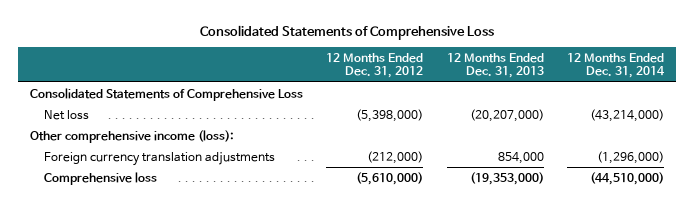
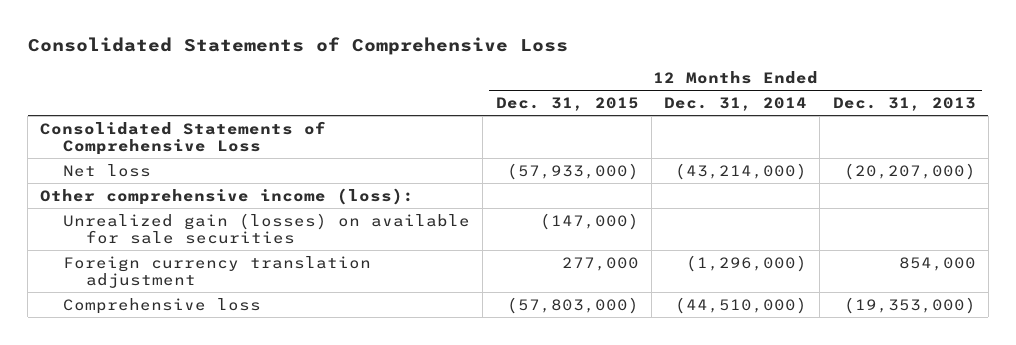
[326,52,424,79] 12 Months Ended Dec. 31, 2012 -> none
none -> [495,97,639,112] Dec. 31, 2015
none -> [63,212,471,244] Unrealized gain (losses) on available for sale securities
[44,151,276,166] Foreign currency translation adjustments -> [63,255,372,288] Foreign currency translation adjustment

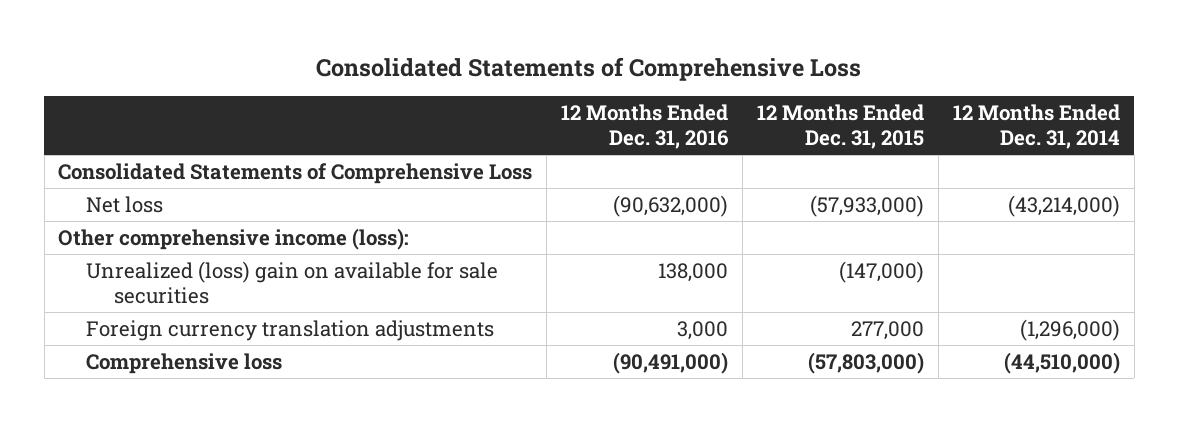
[832,97,976,112] Dec. 31, 2013 -> none
none -> [561,104,730,150] 12 Months Ended Dec. 31, 2016
[63,212,471,244] Unrealized gain (losses) on available for sale securities -> [86,260,499,305] Unrealized (loss) gain on available for sale securities
[63,255,372,288] Foreign currency translation adjustment -> [86,319,495,341] Foreign currency translation adjustments

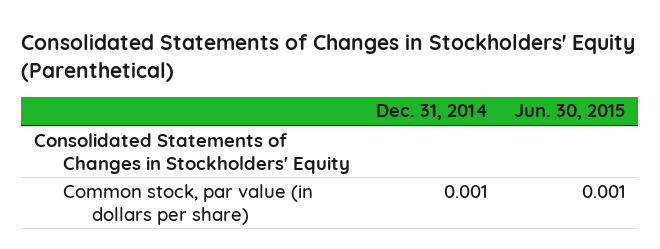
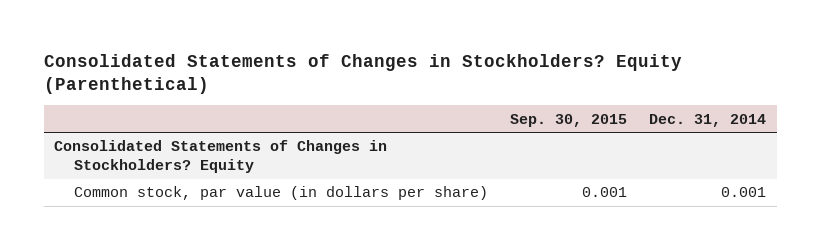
[21,33,636,83] Consolidated Statements of Changes in Stockholders' Equity (Parenthetical) -> [43,53,682,95] Consolidated Statements of Changes in Stockholders? Equity (Parenthetical)
[513,104,626,121] Jun. 30, 2015 -> none
none -> [510,113,628,127] Sep. 30, 2015
[34,132,351,174] Consolidated Statements of Changes in Stockholders' Equity -> [54,140,388,174] Consolidated Statements of Changes in Stockholders? Equity

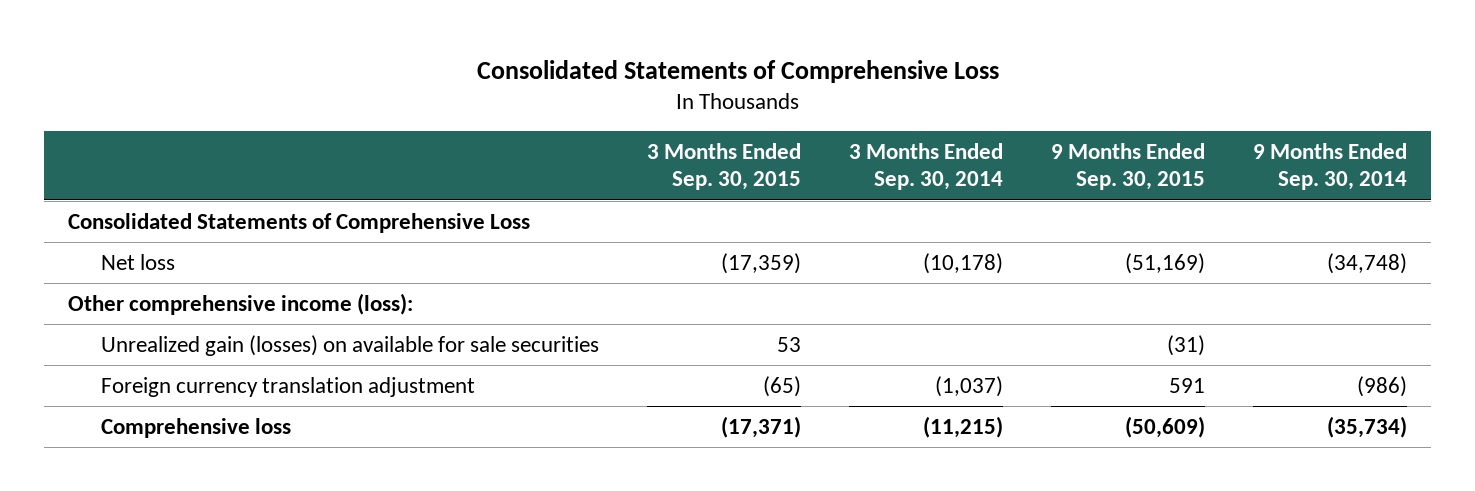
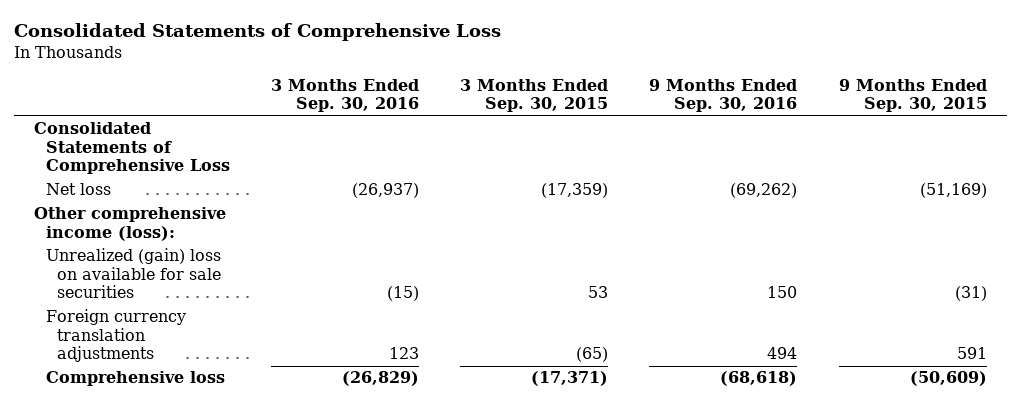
[848,143,1003,191] 3 Months Ended Sep. 30, 2014 -> none
[1253,143,1408,191] 9 Months Ended Sep. 30, 2014 -> none
none -> [270,78,419,113] 3 Months Ended Sep. 30, 2016
none -> [649,78,798,113] 9 Months Ended Sep. 30, 2016
[100,334,599,356] Unrealized gain (losses) on available for sale securities -> [45,248,222,299] Unrealized (gain) loss on available for sale securities
[100,376,475,397] Foreign currency translation adjustment -> [45,309,186,363] Foreign currency translation adjustments

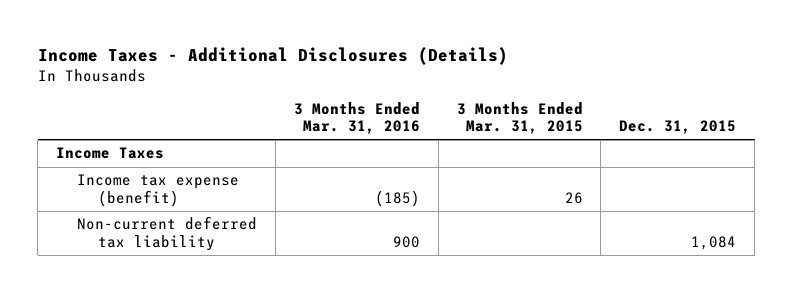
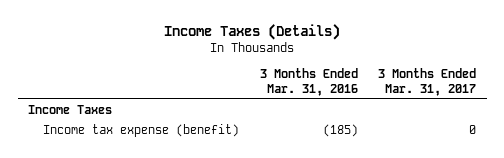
[37,46,508,65] Income Taxes - Additional Disclosures (Details) -> [164,24,341,41] Income Taxes (Details)
[456,101,583,135] 3 Months Ended Mar. 31, 2015 -> none
[619,120,737,135] Dec. 31, 2015 -> none
none -> [378,68,477,97] 3 Months Ended Mar. 31, 2017
[76,216,257,252] Non-current deferred tax liability -> none

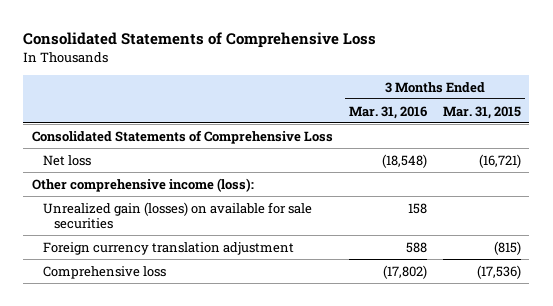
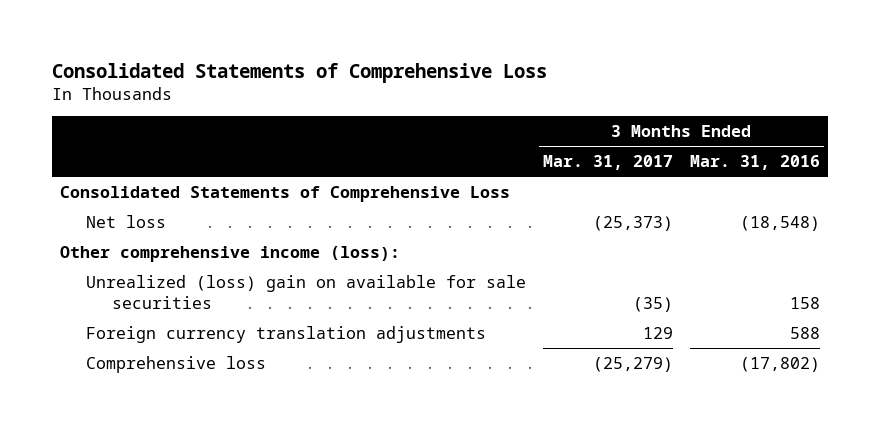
[443,105,522,119] Mar. 31, 2015 -> none
none -> [543,155,674,171] Mar. 31, 2017
[42,201,312,230] Unrealized gain (losses) on available for sale securities -> [86,274,527,309] Unrealized (loss) gain on available for sale securities
[42,241,294,255] Foreign currency translation adjustment -> [86,325,487,343] Foreign currency translation adjustments

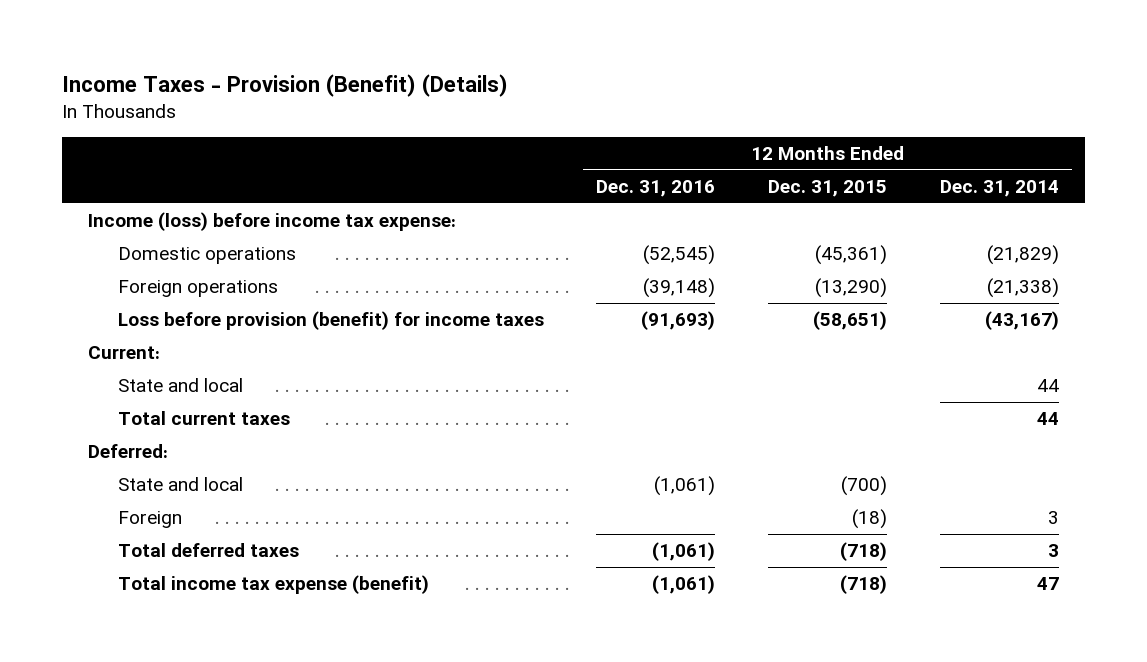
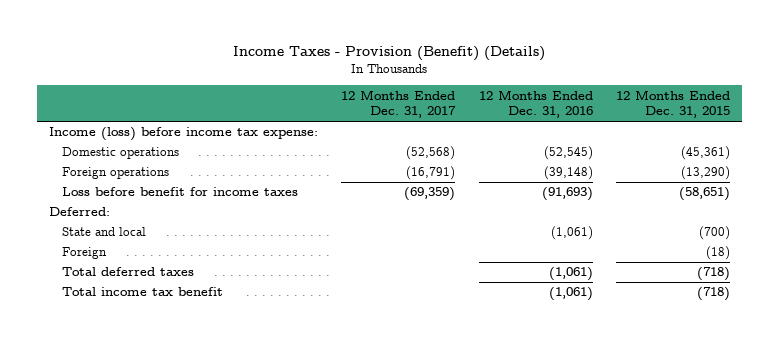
[940,179,1060,197] Dec. 31, 2014 -> none
none -> [341,89,457,119] 12 Months Ended Dec. 31, 2017
[88,346,161,360] Current: -> none
[117,378,243,393] State and local -> none
[117,411,290,426] Total current taxes -> none
[117,311,544,331] Loss before provision (benefit) for income taxes -> [62,187,299,197] Loss before benefit for income taxes
[117,575,429,595] Total income tax expense (benefit) -> [62,287,224,297] Total income tax benefit

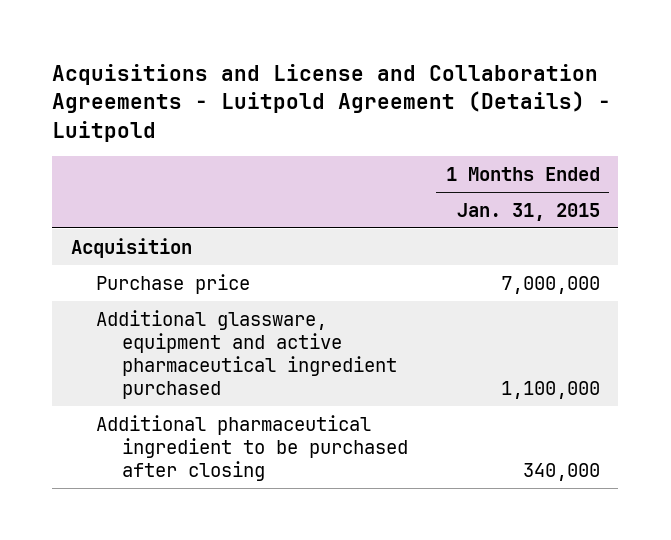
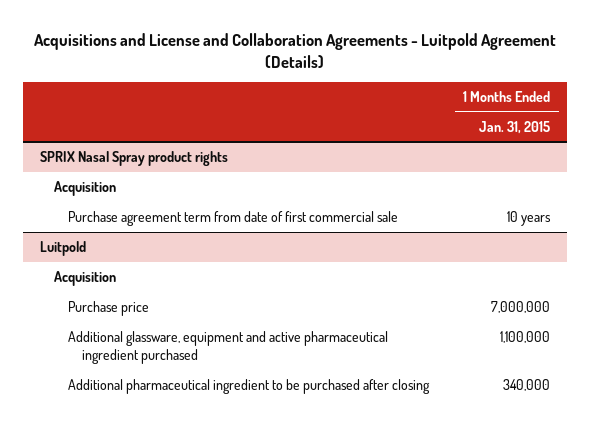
[52,63,612,142] Acquisitions and License and Collaboration Agreements - Luitpold Agreement (Details) - Luitpold -> [34,32,557,68] Acquisitions and License and Collaboration Agreements - Luitpold Agreement (Details)
none -> [40,151,229,167] SPRIX Nasal Spray product rights
none -> [68,211,399,227] Purchase agreement term from date of first commercial sale
none -> [40,241,87,257] Luitpold
none -> [54,271,117,287] Acquisition

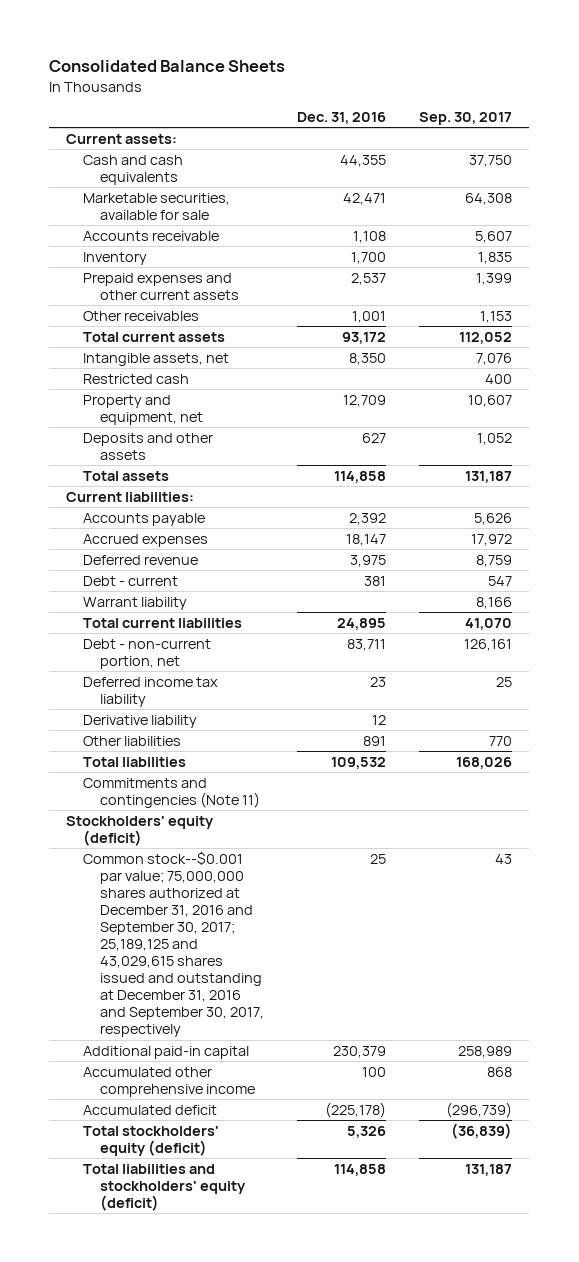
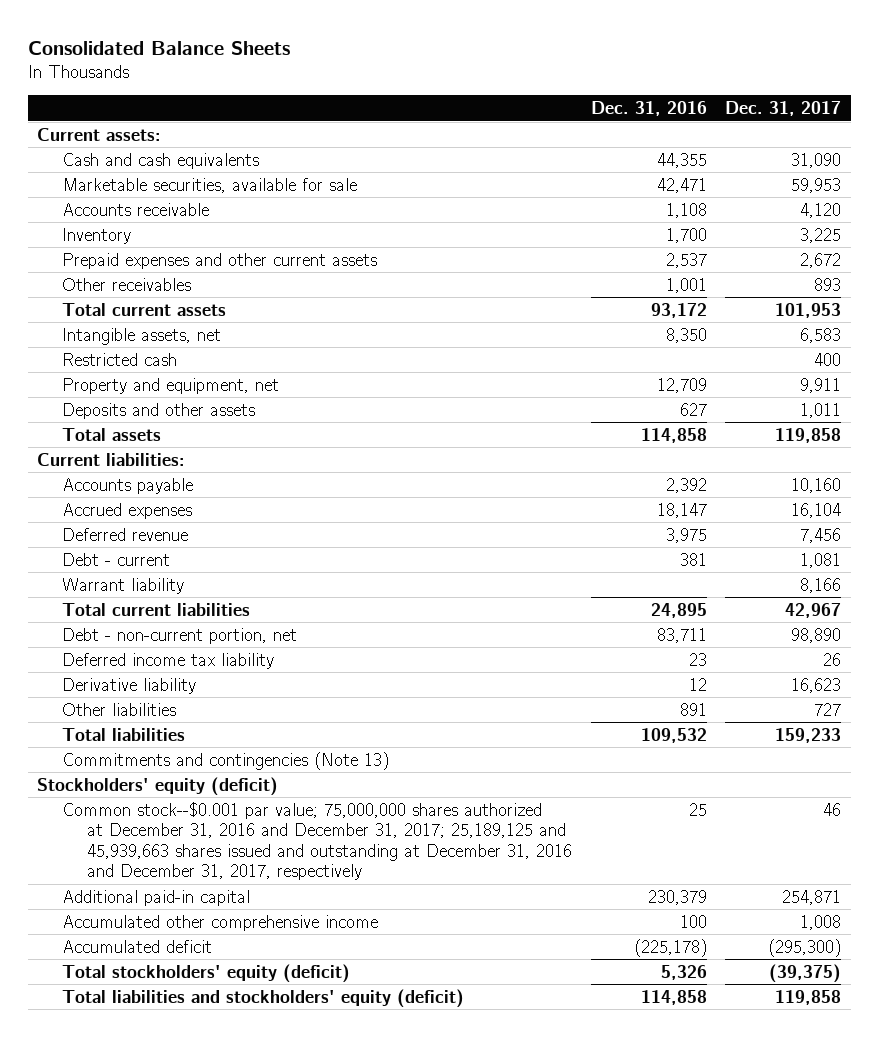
[419,111,513,125] Sep. 30, 2017 -> none
none -> [725,101,842,117] Dec. 31, 2017
[82,777,260,808] Commitments and contingencies (Note 11) -> [62,751,390,770] Commitments and contingencies (Note 13)
[82,850,264,1038] Common stock--$0.001 par value; 75,000,000 shares authorized at December 31, 2016 and September 30, 2017; 25,189,125 and 43,029,615 shares issued and outstanding at December 31, 2016 and September 30, 2017, respectively -> [62,801,573,881] Common stock--$0.001 par value; 75,000,000 shares authorized at December 31, 2016 and December 31, 2017; 25,189,125 and 45,939,663 shares issued and outstanding at December 31, 2016 and December 31, 2017, respectively

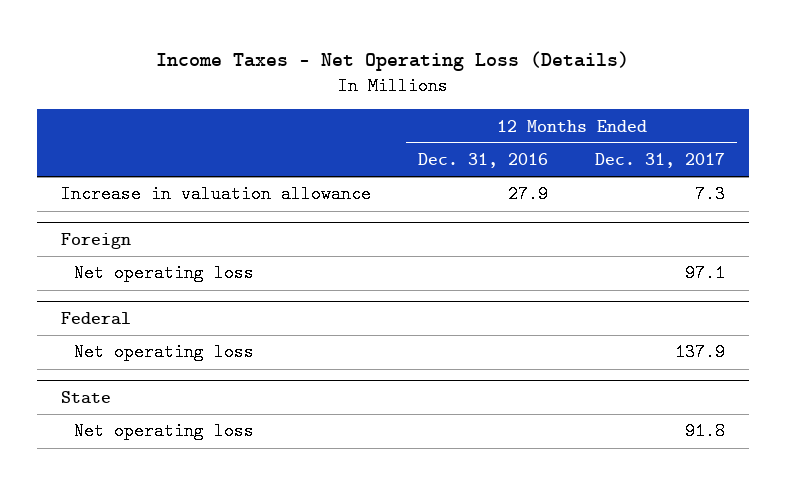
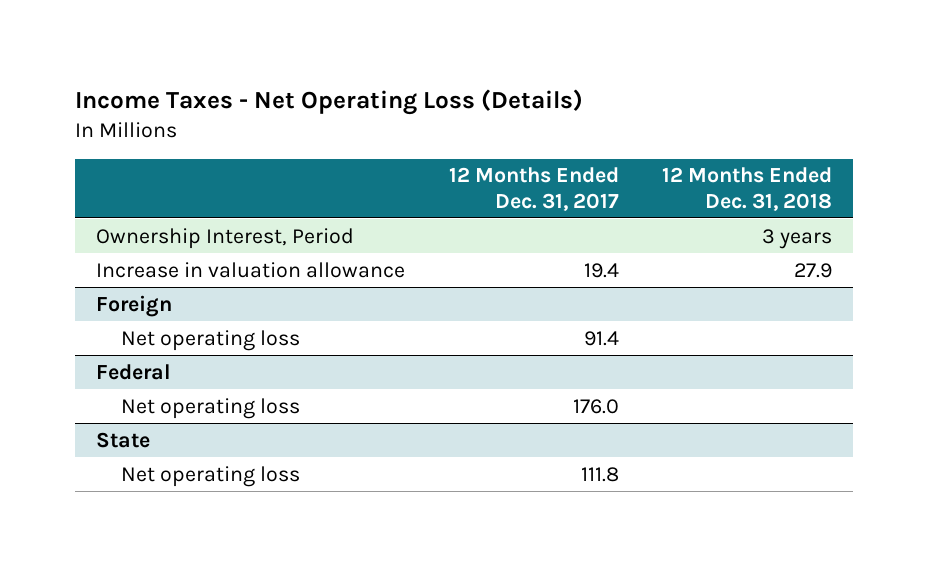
[418,153,549,169] Dec. 31, 2016 -> none
none -> [661,167,832,211] 12 Months Ended Dec. 31, 2018
none -> [96,227,355,249] Ownership Interest, Period
[695,185,726,204] 7.3 -> [583,262,619,278] 19.4
[685,264,726,283] 97.1 -> [583,330,619,346] 91.4
[675,343,726,362] 137.9 -> [572,398,619,414] 176.0
[685,422,726,441] 91.8 -> [580,466,619,482] 111.8

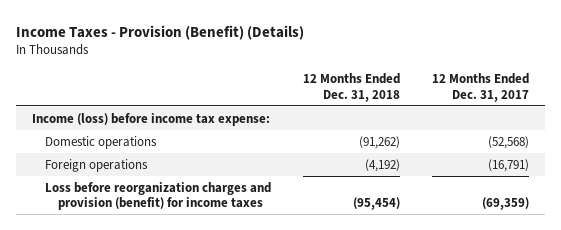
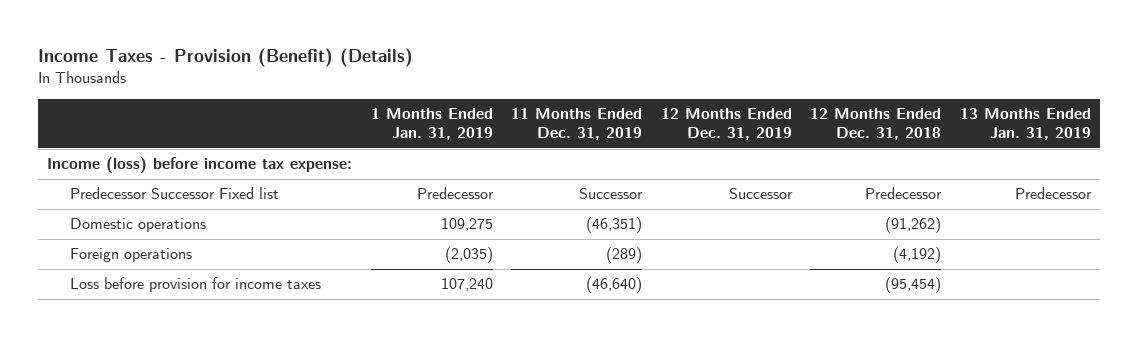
[431,73,529,102] 12 Months Ended Dec. 31, 2017 -> none
none -> [370,108,493,140] 1 Months Ended Jan. 31, 2019
none -> [511,108,643,140] 11 Months Ended Dec. 31, 2019
none -> [660,108,792,140] 12 Months Ended Dec. 31, 2019
none -> [959,108,1091,140] 13 Months Ended Jan. 31, 2019
none -> [69,187,279,200] Predecessor Successor Fixed list
[44,181,271,211] Loss before reorganization charges and provision (benefit) for income taxes -> [69,277,321,293] Loss before provision for income taxes

